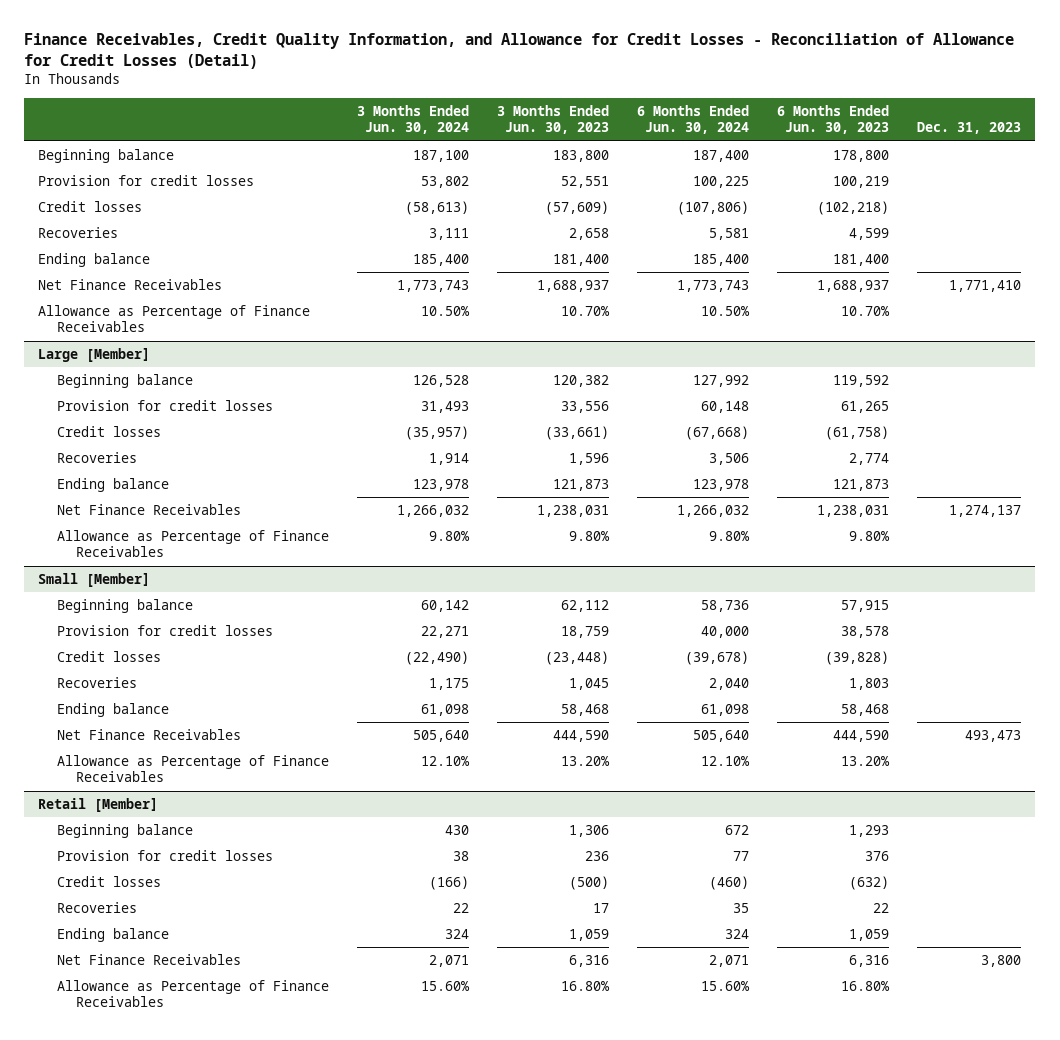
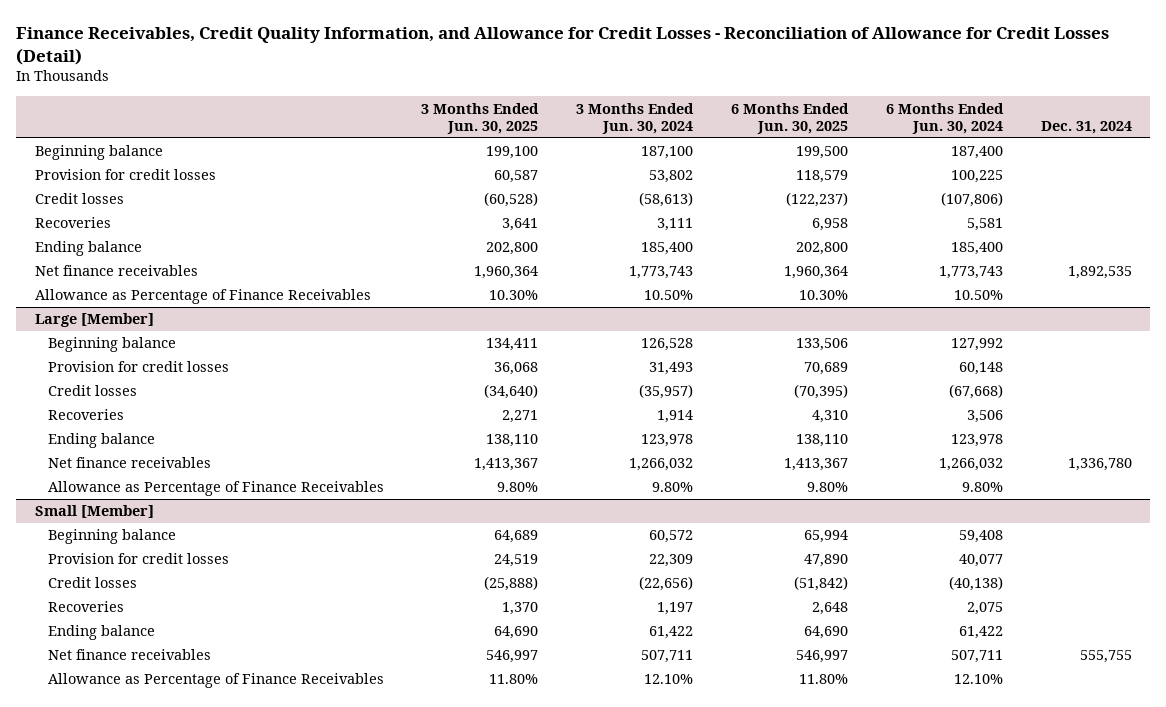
[497,104,610,135] 3 Months Ended Jun. 30, 2023 -> none
[777,104,890,135] 6 Months Ended Jun. 30, 2023 -> none
[917,122,1022,135] Dec. 31, 2023 -> none
none -> [421,102,540,134] 3 Months Ended Jun. 30, 2025
none -> [730,102,849,134] 6 Months Ended Jun. 30, 2025
none -> [1040,120,1132,134] Dec. 31, 2024
[38,278,223,290] Net Finance Receivables -> [34,265,198,277] Net finance receivables
[57,503,242,515] Net Finance Receivables -> [47,457,211,469] Net finance receivables
[421,599,470,612] 60,142 -> [649,530,694,544] 60,572
[701,599,750,612] 58,736 -> [958,530,1003,544] 59,408
[421,625,470,638] 22,271 -> [649,554,694,568] 22,309
[701,625,750,638] 40,000 -> [958,554,1003,568] 40,077
[405,650,470,665] (22,490) -> [639,576,694,592] (22,656)
[685,650,750,665] (39,678) -> [948,576,1003,592] (40,138)
[429,677,470,690] 1,175 -> [657,602,694,616] 1,197
[709,677,750,690] 2,040 -> [966,602,1003,616] 2,075
[421,703,470,716] 61,098 -> [649,626,694,640] 61,422
[701,703,750,716] 61,098 -> [958,626,1003,640] 61,422
[57,728,242,740] Net Finance Receivables -> [47,649,211,661] Net finance receivables
[413,729,470,742] 505,640 -> [641,650,694,664] 507,711
[693,729,750,742] 505,640 -> [950,650,1003,664] 507,711
[38,797,159,812] Retail [Member] -> none
[57,823,194,838] Beginning balance -> none
[57,849,274,861] Provision for credit losses -> none
[57,875,162,887] Credit losses -> none
[57,901,138,913] Recoveries -> none
[57,927,170,942] Ending balance -> none
[57,953,242,965] Net Finance Receivables -> none
[57,979,330,1008] Allowance as Percentage of Finance Receivables -> none

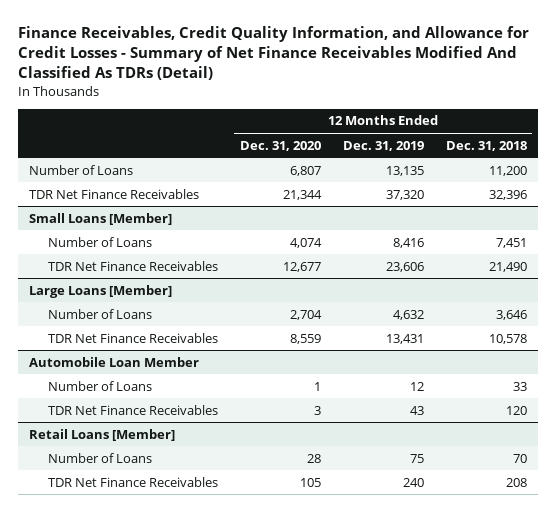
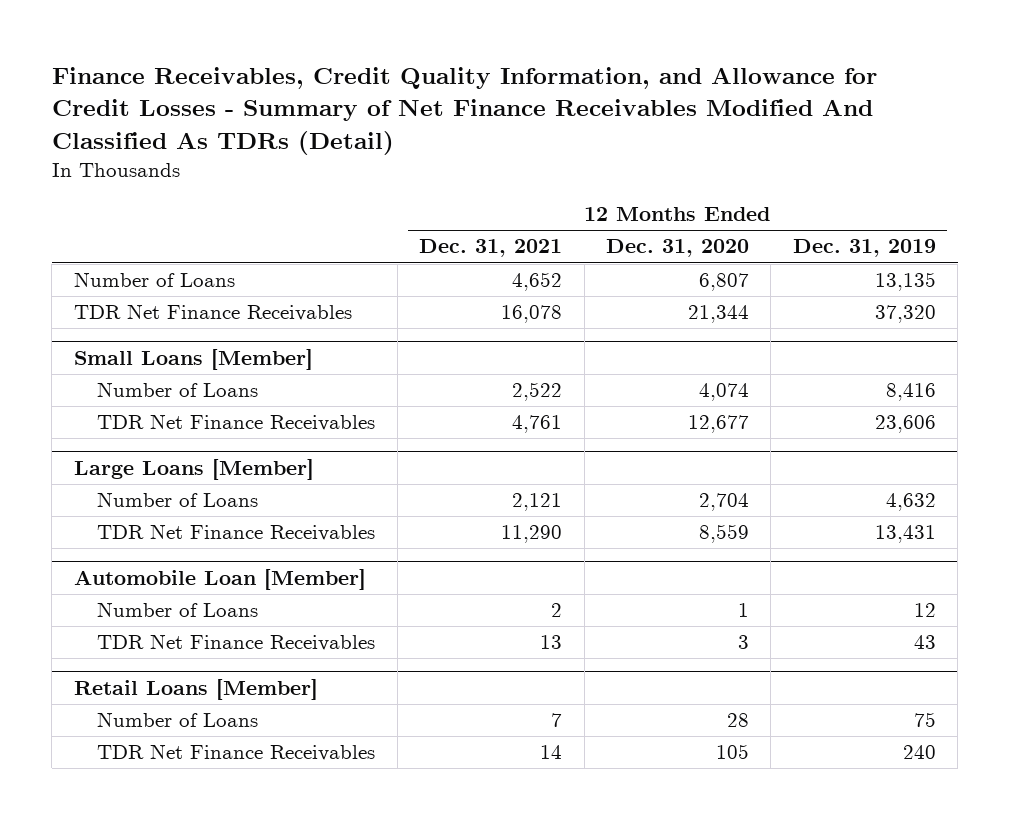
[445,140,527,151] Dec. 31, 2018 -> none
none -> [419,239,563,258] Dec. 31, 2021
[28,356,199,367] Automobile Loan Member -> [73,568,366,590] Automobile Loan [Member]

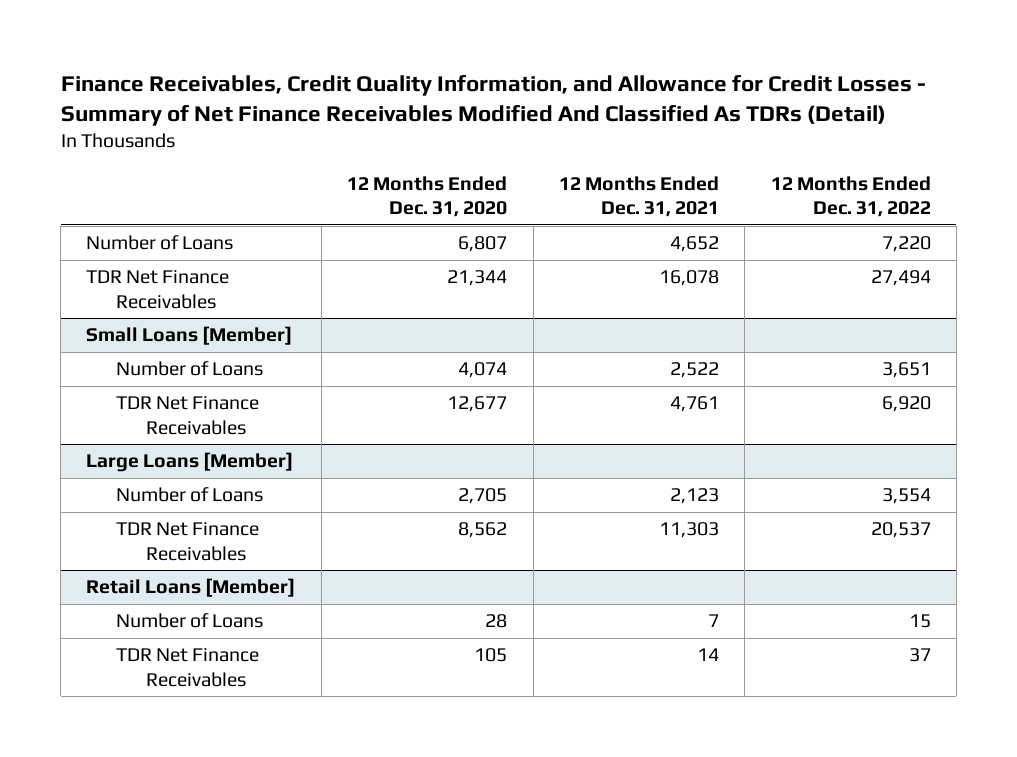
[792,239,936,258] Dec. 31, 2019 -> none
none -> [770,175,931,218] 12 Months Ended Dec. 31, 2022
[73,568,366,590] Automobile Loan [Member] -> none
[97,602,259,618] Number of Loans -> none
[97,634,376,652] TDR Net Finance Receivables -> none
[512,493,563,512] 2,121 -> [669,488,719,505] 2,123
[698,493,749,512] 2,704 -> [458,488,508,505] 2,705
[501,525,563,544] 11,290 -> [658,522,719,539] 11,303
[698,524,749,544] 8,559 -> [458,522,508,539] 8,562

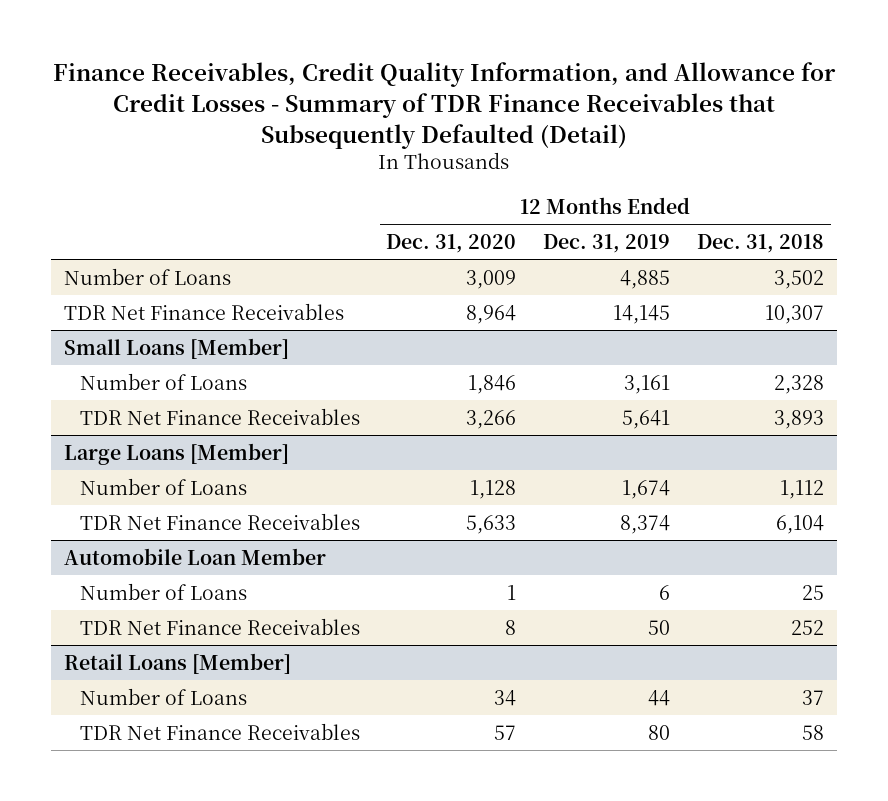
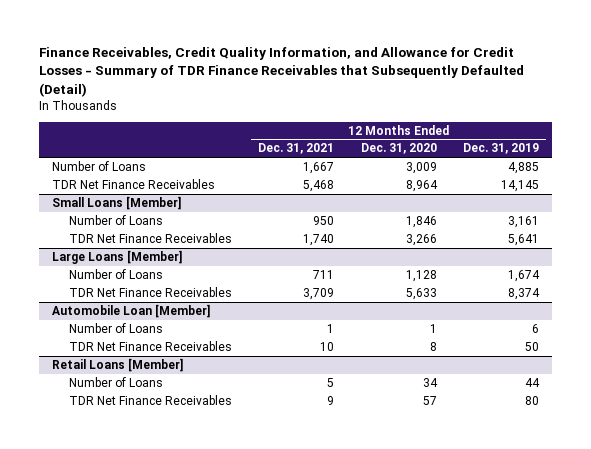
[697,233,825,253] Dec. 31, 2018 -> none
none -> [258,143,335,155] Dec. 31, 2021
[64,547,327,565] Automobile Loan Member -> [52,304,212,319] Automobile Loan [Member]

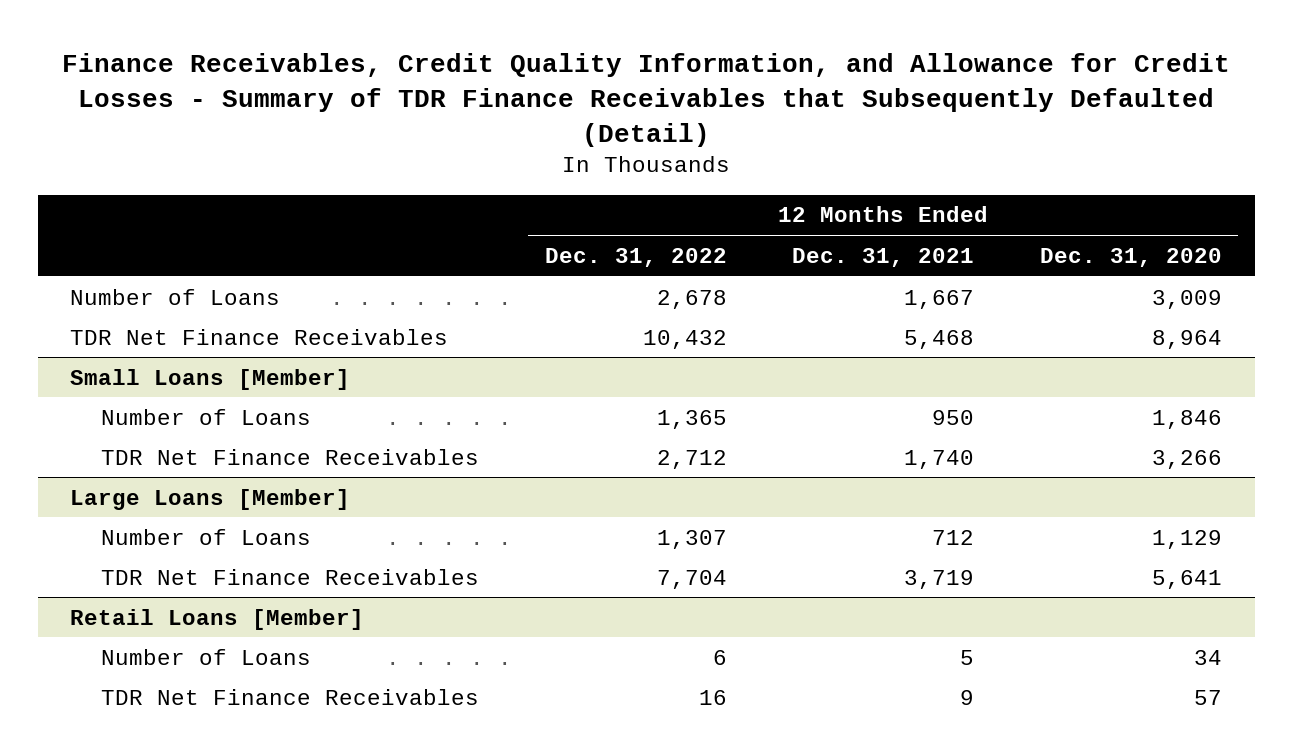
[463,143,540,155] Dec. 31, 2019 -> none
none -> [544,247,727,267] Dec. 31, 2022
[52,304,212,319] Automobile Loan [Member] -> none
[68,323,163,334] Number of Loans -> none
[68,341,232,352] TDR Net Finance Receivables -> none
[313,270,335,280] 711 -> [932,529,975,545] 712
[405,270,437,283] 1,128 -> [1151,529,1222,549] 1,129
[303,288,335,301] 3,709 -> [904,569,975,589] 3,719
[405,288,437,301] 5,633 -> [1151,569,1222,589] 5,641

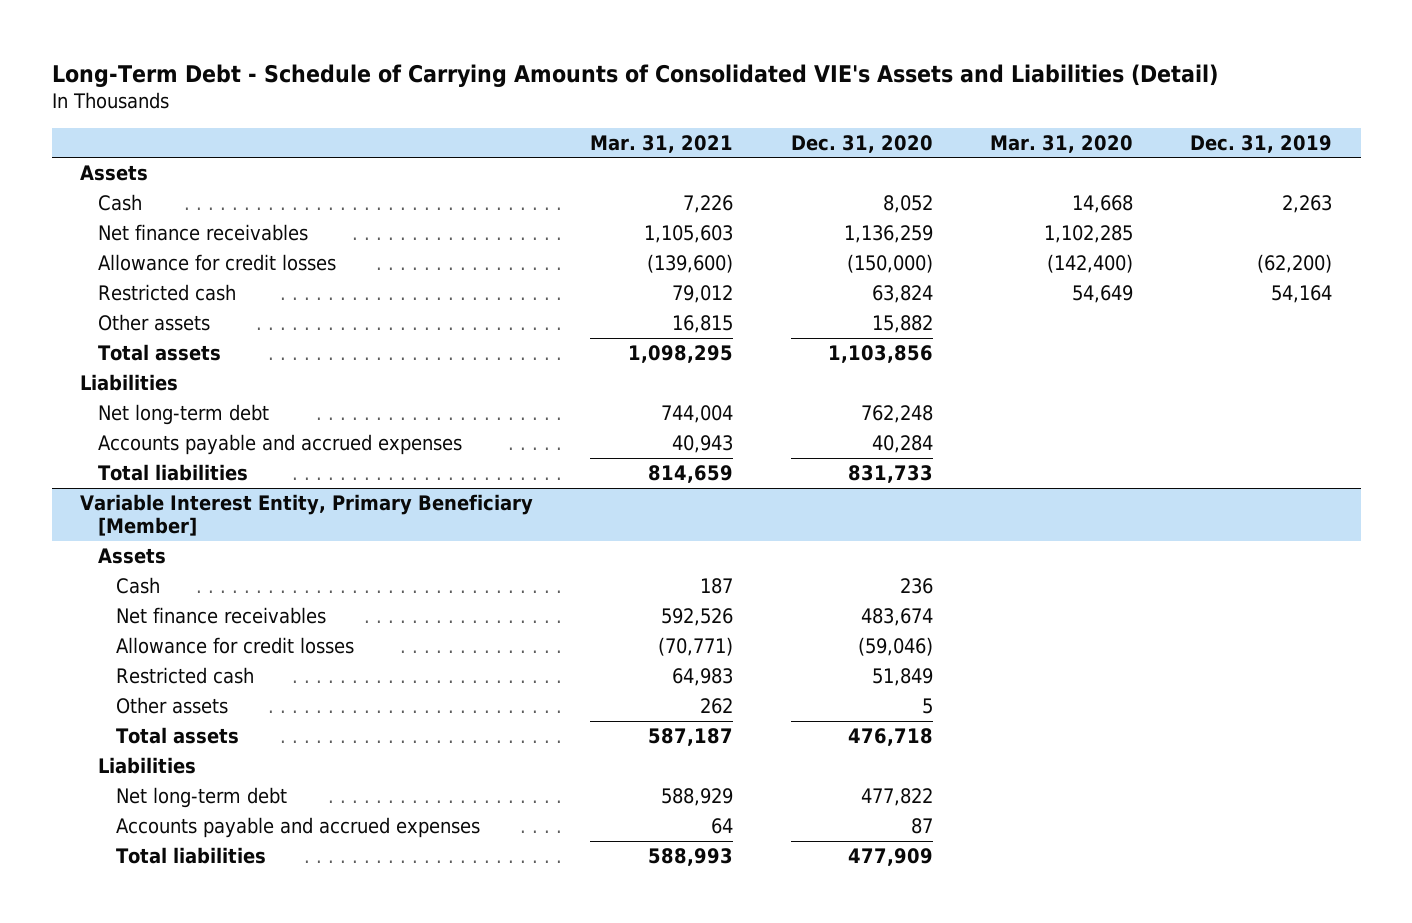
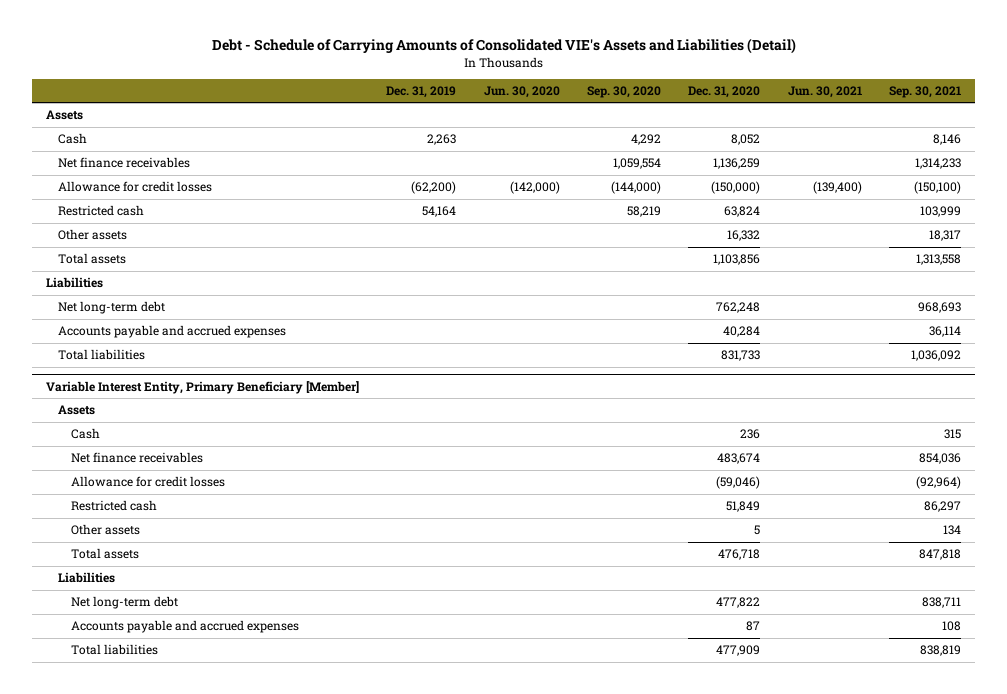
[51,63,1218,87] Long-Term Debt - Schedule of Carrying Amounts of Consolidated VIE's Assets and Liabilities (Detail) -> [211,38,796,55] Debt - Schedule of Carrying Amounts of Consolidated VIE's Assets and Liabilities (Detail)
[590,134,734,153] Mar. 31, 2021 -> none
[989,134,1133,153] Mar. 31, 2020 -> none
none -> [483,85,560,98] Jun. 30, 2020
none -> [587,85,662,98] Sep. 30, 2020
none -> [787,85,862,98] Jun. 30, 2021
none -> [889,85,962,98] Sep. 30, 2021
[871,315,933,334] 15,882 -> [727,230,761,242] 16,332

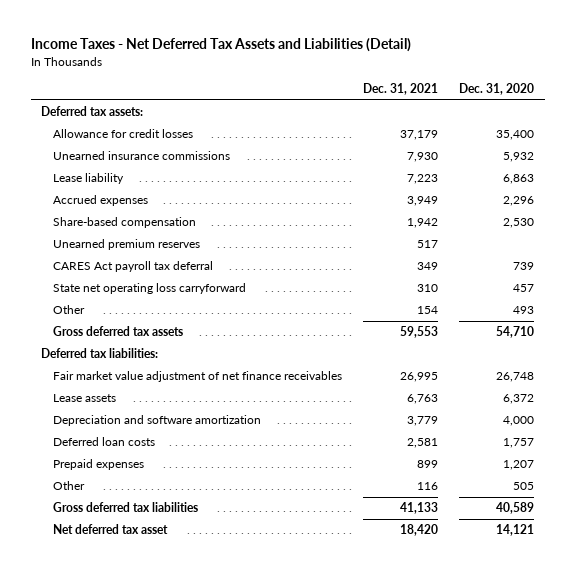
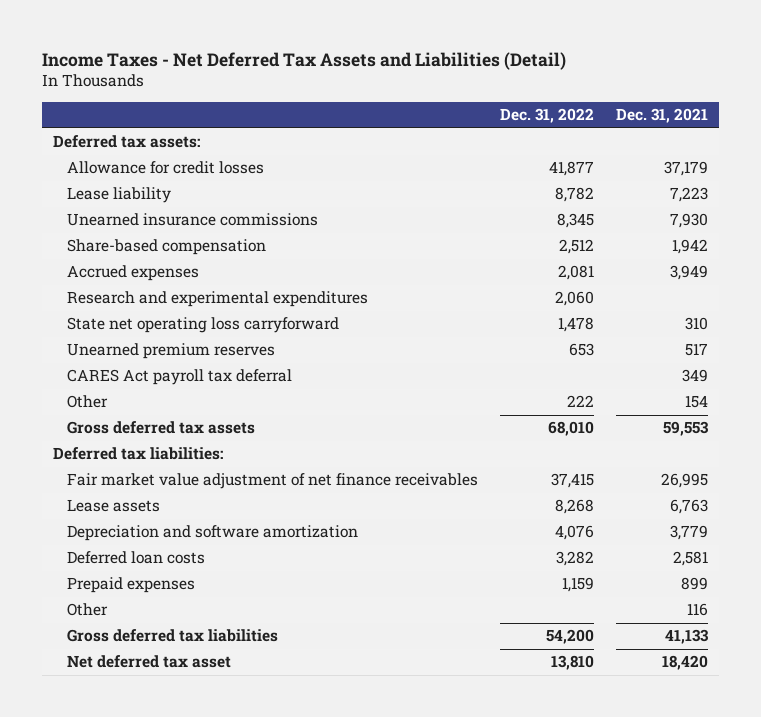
[459,83,535,96] Dec. 31, 2020 -> none
none -> [499,108,594,124] Dec. 31, 2022
[52,151,230,161] Unearned insurance commissions -> [66,213,318,227] Unearned insurance commissions
[52,195,148,207] Accrued expenses -> [66,265,199,282] Accrued expenses
none -> [66,291,368,308] Research and experimental expenditures
[52,283,246,295] State net operating loss carryforward -> [66,317,339,334] State net operating loss carryforward

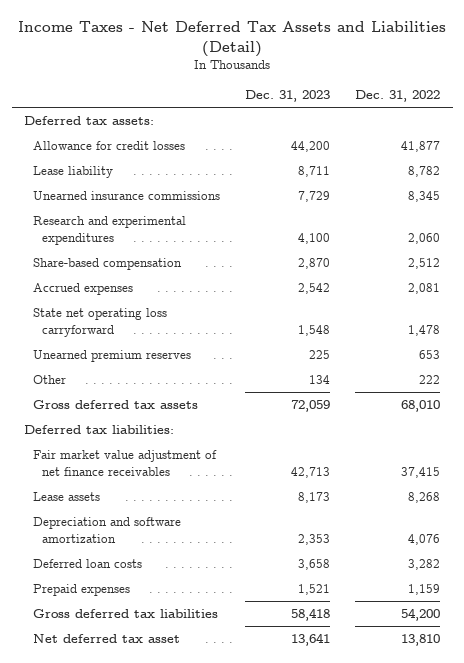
[616,108,709,124] Dec. 31, 2021 -> none
none -> [245,89,331,102] Dec. 31, 2023
[66,291,368,308] Research and experimental expenditures -> [33,216,187,245] Research and experimental expenditures
[66,369,292,386] CARES Act payroll tax deferral -> none
[66,603,108,617] Other -> none

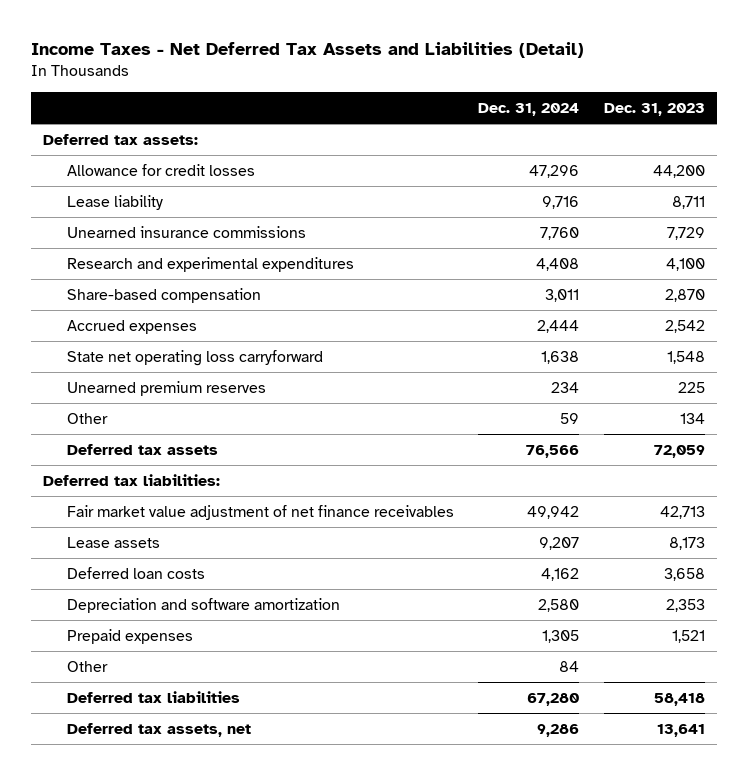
[355,89,441,102] Dec. 31, 2022 -> none
none -> [478,102,580,116] Dec. 31, 2024
[33,400,199,410] Gross deferred tax assets -> [66,443,218,455] Deferred tax assets
[33,517,182,543] Depreciation and software amortization -> [66,597,340,613] Depreciation and software amortization
none -> [66,660,108,672] Other
[33,609,219,619] Gross deferred tax liabilities -> [66,690,240,703] Deferred tax liabilities
[33,634,181,644] Net deferred tax asset -> [66,722,251,737] Deferred tax assets, net

